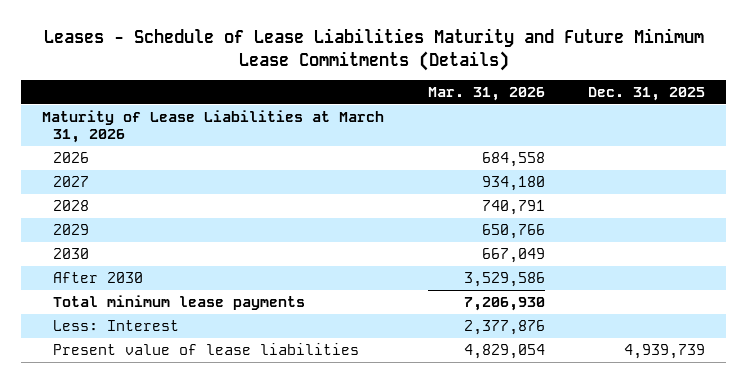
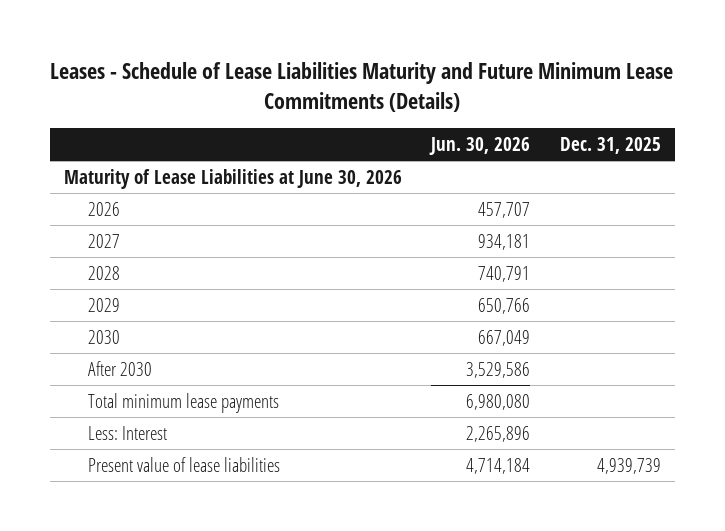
[427,87,545,102] Mar. 31, 2026 -> none
none -> [429,136,531,155] Jun. 30, 2026
[42,109,385,144] Maturity of Lease Liabilities at March 31, 2026 -> [64,168,403,189] Maturity of Lease Liabilities at June 30, 2026

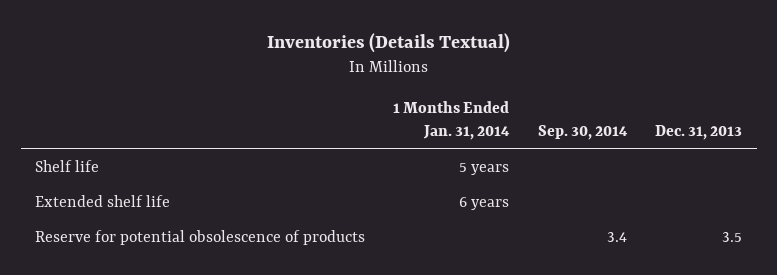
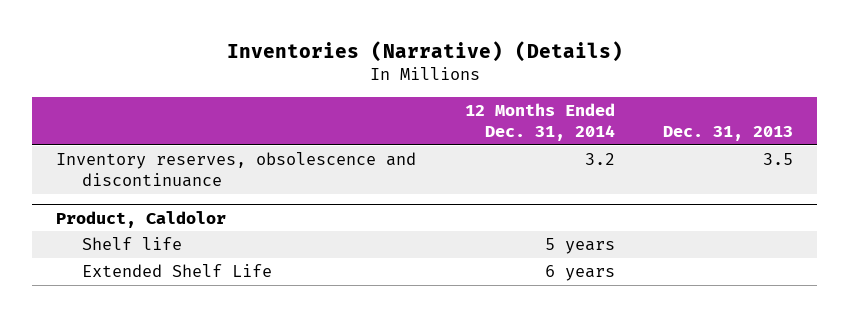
[266,33,510,54] Inventories (Details Textual) -> [226,40,623,62] Inventories (Narrative) (Details)
[393,100,511,140] 1 Months Ended Jan. 31, 2014 -> none
[537,124,628,140] Sep. 30, 2014 -> none
none -> [464,103,615,141] 12 Months Ended Dec. 31, 2014
[34,159,99,172] Shelf life -> none
[34,194,170,207] Extended shelf life -> none
[34,229,365,245] Reserve for potential obsolescence of products -> [56,152,417,187] Inventory reserves, obsolescence and discontinuance
none -> [56,210,227,228] Product, Caldolor
none -> [81,237,182,251] Shelf life
none -> [81,264,272,278] Extended Shelf Life

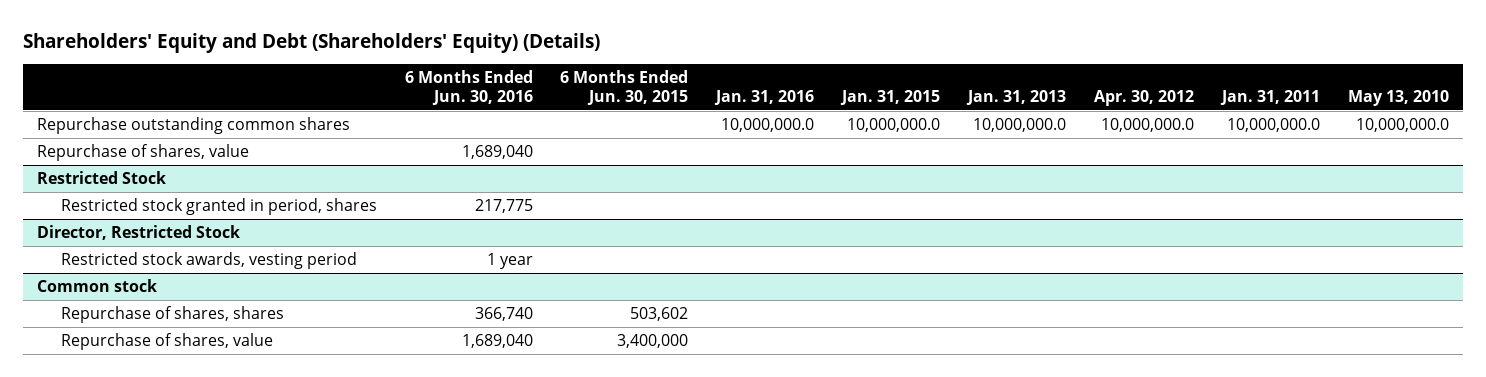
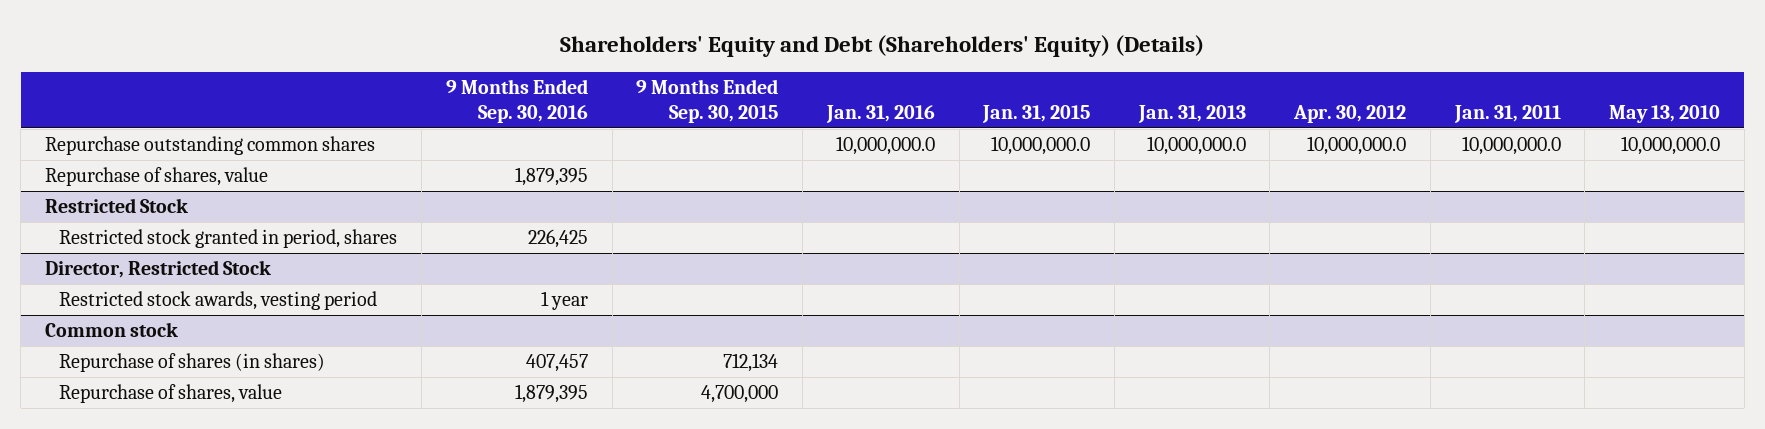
[404,70,533,105] 6 Months Ended Jun. 30, 2016 -> none
[560,70,689,105] 6 Months Ended Jun. 30, 2015 -> none
none -> [445,79,588,124] 9 Months Ended Sep. 30, 2016
none -> [636,79,779,124] 9 Months Ended Sep. 30, 2015
[60,306,284,324] Repurchase of shares, shares -> [59,353,326,373] Repurchase of shares (in shares)

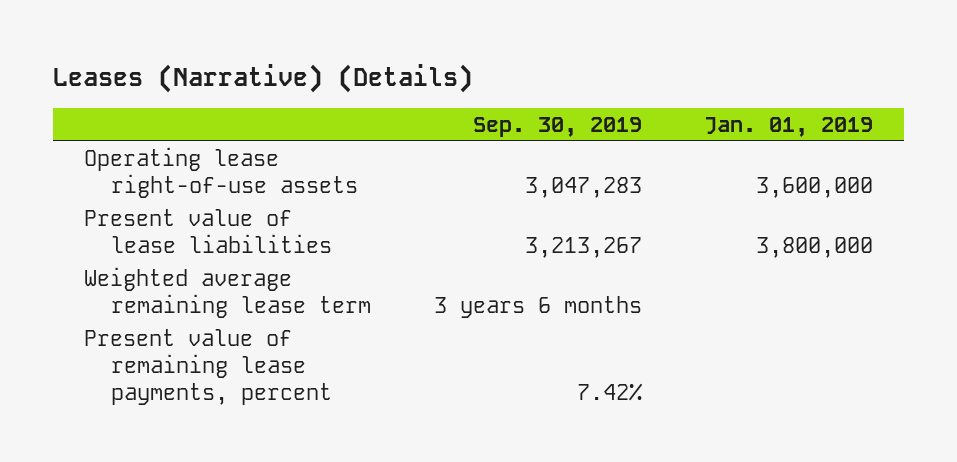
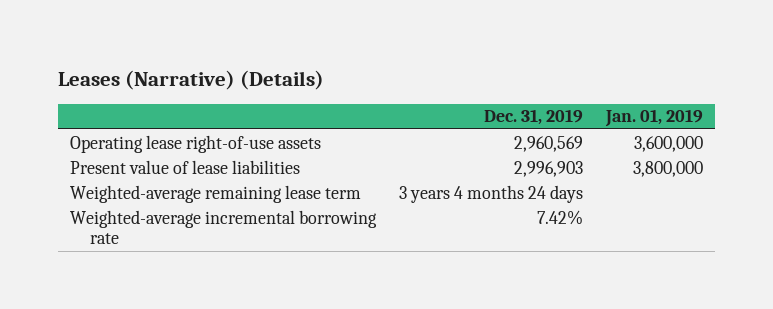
[472,116,642,137] Sep. 30, 2019 -> none
none -> [484,109,584,126] Dec. 31, 2019
[84,266,372,319] Weighted average remaining lease term -> [69,184,361,203] Weighted-average remaining lease term
[84,328,333,406] Present value of remaining lease payments, percent -> [69,209,377,244] Weighted-average incremental borrowing rate

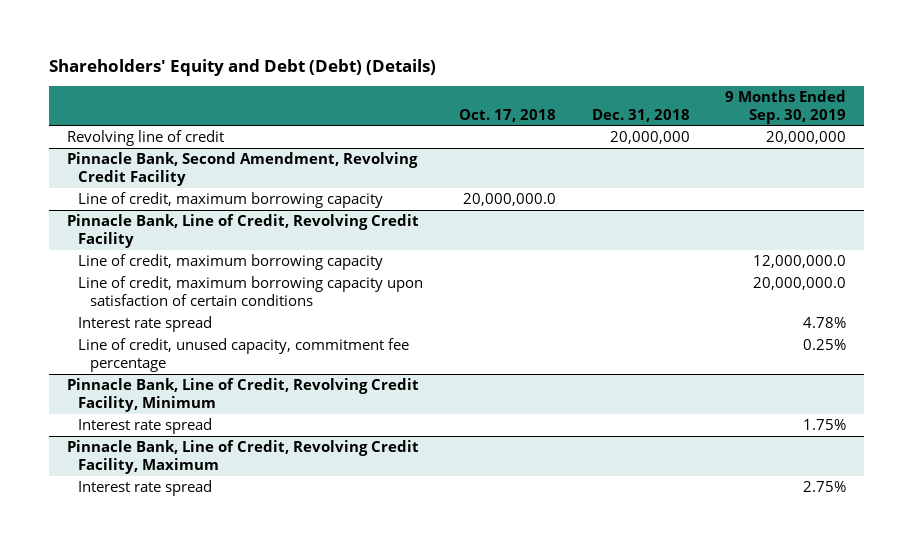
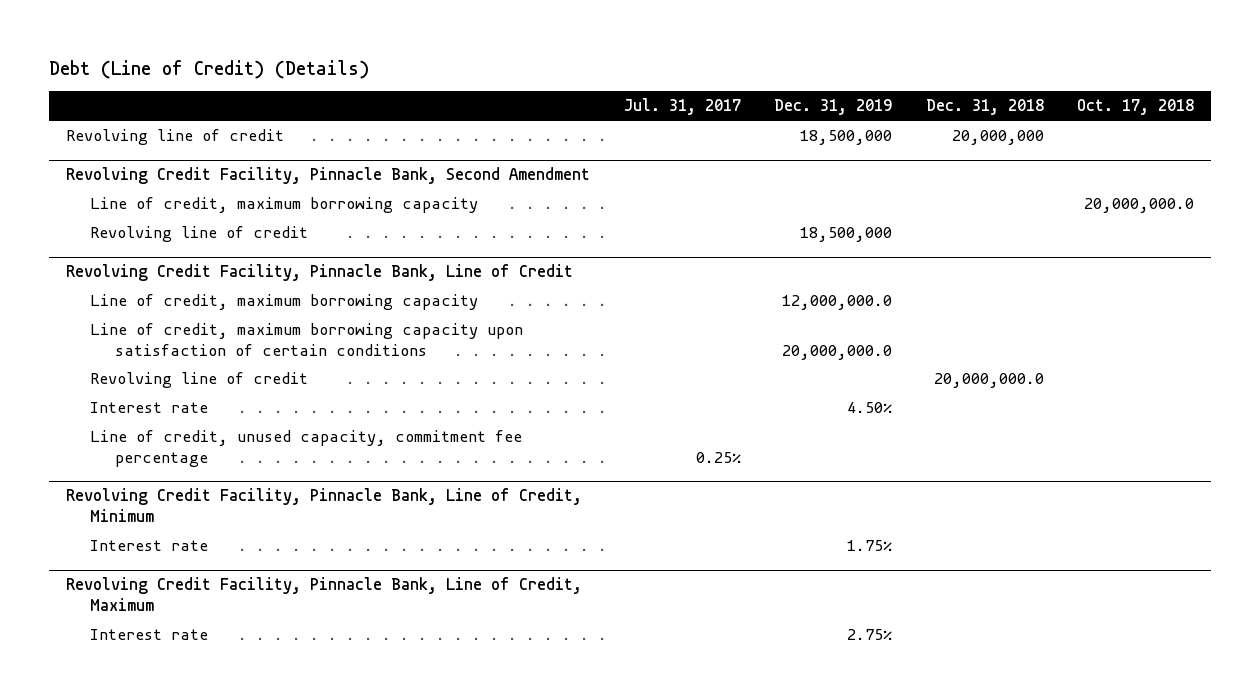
[49,58,437,76] Shareholders' Equity and Debt (Debt) (Details) -> [49,59,370,79] Debt (Line of Credit) (Details)
[725,89,847,124] 9 Months Ended Sep. 30, 2019 -> none
none -> [623,98,741,116] Jul. 31, 2017
none -> [774,99,893,116] Dec. 31, 2019
[67,152,419,186] Pinnacle Bank, Second Amendment, Revolving Credit Facility -> [66,167,591,185] Revolving Credit Facility, Pinnacle Bank, Second Amendment
none -> [90,226,309,243] Revolving line of credit
[67,214,420,248] Pinnacle Bank, Line of Credit, Revolving Credit Facility -> [66,264,574,282] Revolving Credit Facility, Pinnacle Bank, Line of Credit
none -> [90,372,309,389] Revolving line of credit
[78,316,213,333] Interest rate spread -> [90,402,209,414] Interest rate
[67,378,420,412] Pinnacle Bank, Line of Credit, Revolving Credit Facility, Minimum -> [66,488,583,522] Revolving Credit Facility, Pinnacle Bank, Line of Credit, Minimum
[78,418,213,435] Interest rate spread -> [90,540,209,552] Interest rate
[67,440,420,474] Pinnacle Bank, Line of Credit, Revolving Credit Facility, Maximum -> [66,577,583,611] Revolving Credit Facility, Pinnacle Bank, Line of Credit, Maximum
[78,480,213,497] Interest rate spread -> [90,629,209,641] Interest rate

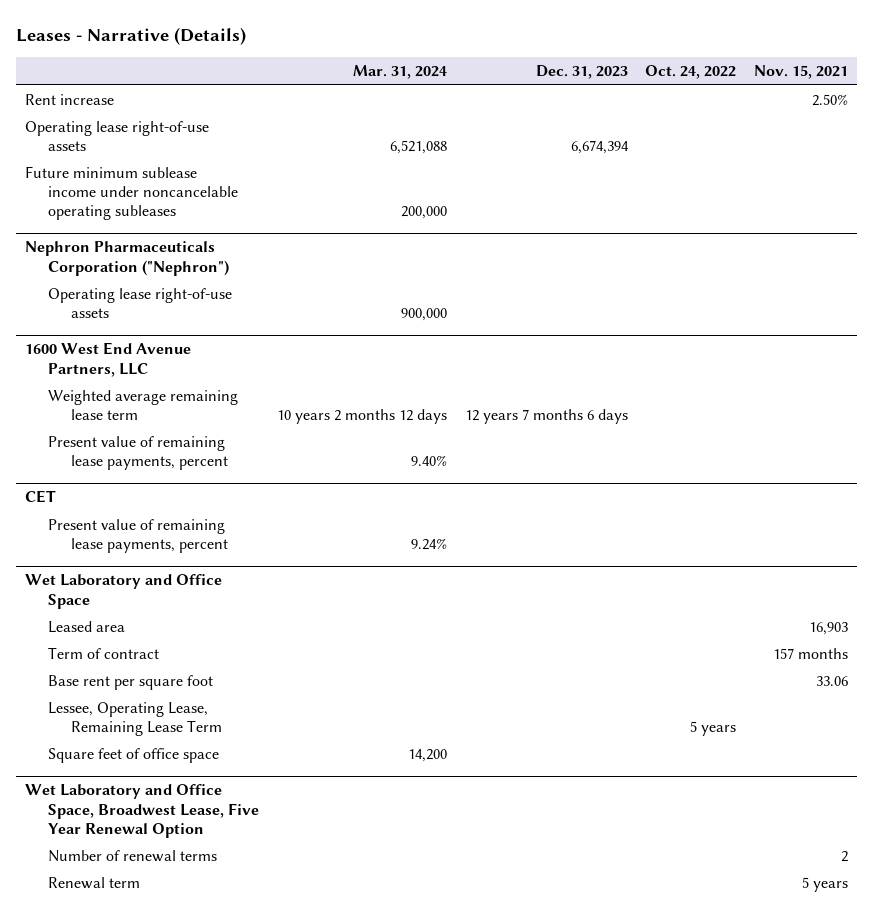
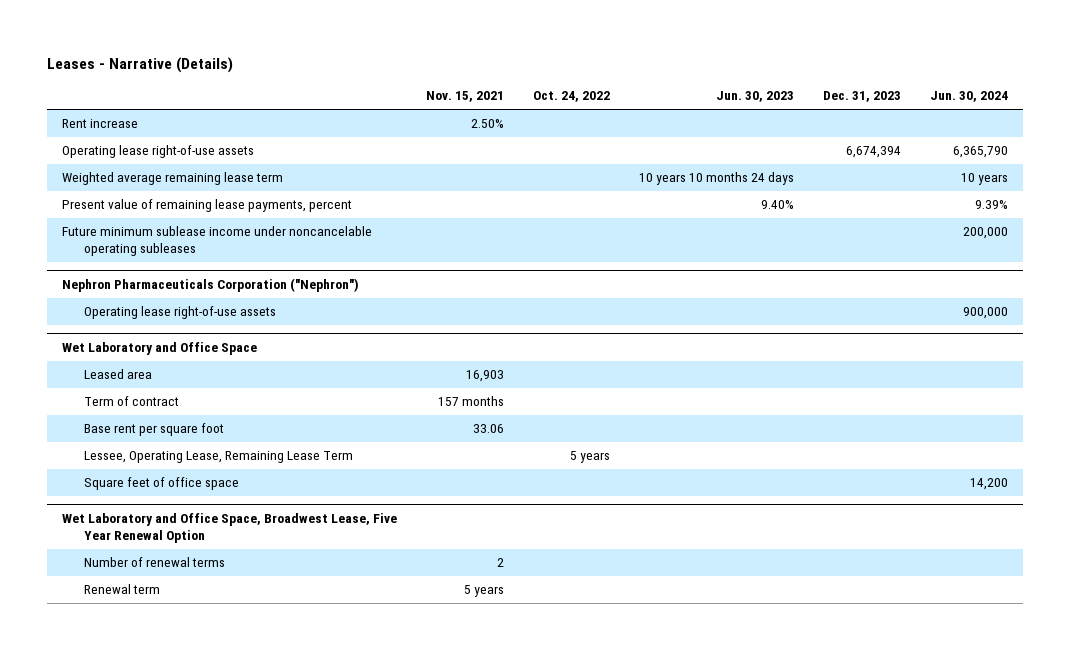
[352,65,447,80] Mar. 31, 2024 -> none
none -> [715,91,794,103] Jun. 30, 2023
none -> [930,91,1009,103] Jun. 30, 2024
none -> [61,172,283,186] Weighted average remaining lease term
none -> [61,199,352,213] Present value of remaining lease payments, percent
[24,342,191,377] 1600 West End Avenue Partners, LLC -> none
[48,389,239,420] Weighted average remaining lease term -> none
[48,435,229,470] Present value of remaining lease payments, percent -> none
[24,490,56,504] CET -> none
[48,518,229,553] Present value of remaining lease payments, percent -> none

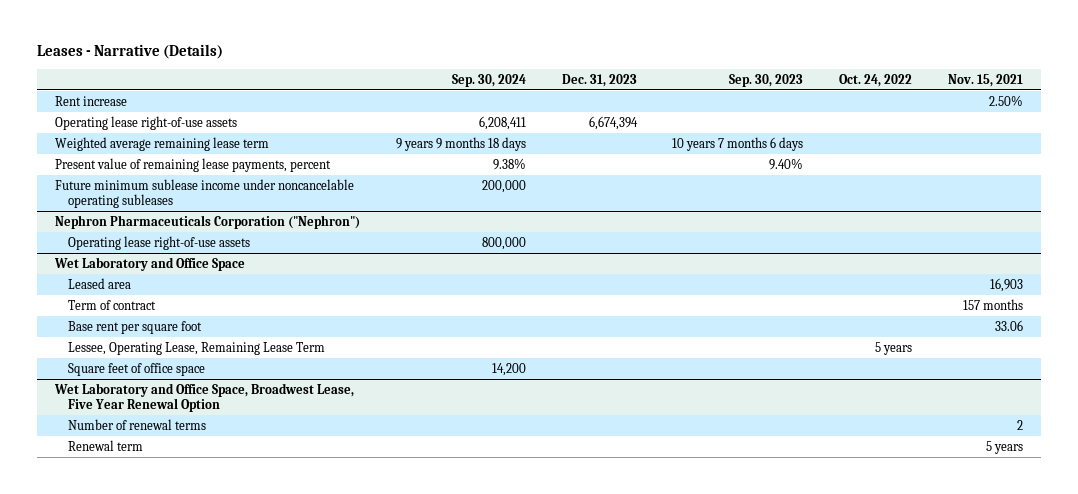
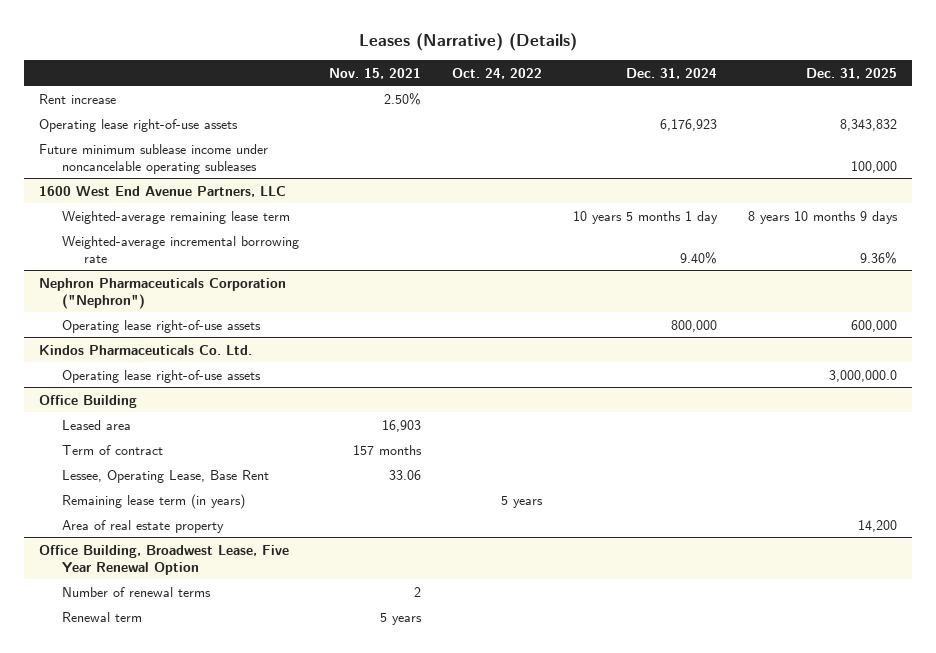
[37,44,224,60] Leases - Narrative (Details) -> [359,33,578,52] Leases (Narrative) (Details)
[451,73,526,87] Sep. 30, 2024 -> none
[561,73,637,87] Dec. 31, 2023 -> none
[729,73,804,87] Sep. 30, 2023 -> none
none -> [625,67,717,79] Dec. 31, 2024
none -> [805,67,897,79] Dec. 31, 2025
[54,136,269,151] Weighted average remaining lease term -> none
[54,157,331,172] Present value of remaining lease payments, percent -> none
none -> [39,185,287,197] 1600 West End Avenue Partners, LLC
none -> [61,210,290,224] Weighted-average remaining lease term
none -> [61,235,299,263] Weighted-average incremental borrowing rate
none -> [39,344,253,355] Kindos Pharmaceuticals Co. Ltd.
none -> [61,369,261,383] Operating lease right-of-use assets
[53,256,245,271] Wet Laboratory and Office Space -> [39,394,138,408] Office Building
[68,320,203,334] Base rent per square foot -> [61,469,269,483] Lessee, Operating Lease, Base Rent
[68,341,326,355] Lessee, Operating Lease, Remaining Lease Term -> [61,493,245,509] Remaining lease term (in years)
[68,362,206,376] Square feet of office space -> [61,519,224,533] Area of real estate property
[53,382,354,412] Wet Laboratory and Office Space, Broadwest Lease, Five Year Renewal Option -> [39,544,290,575] Office Building, Broadwest Lease, Five Year Renewal Option

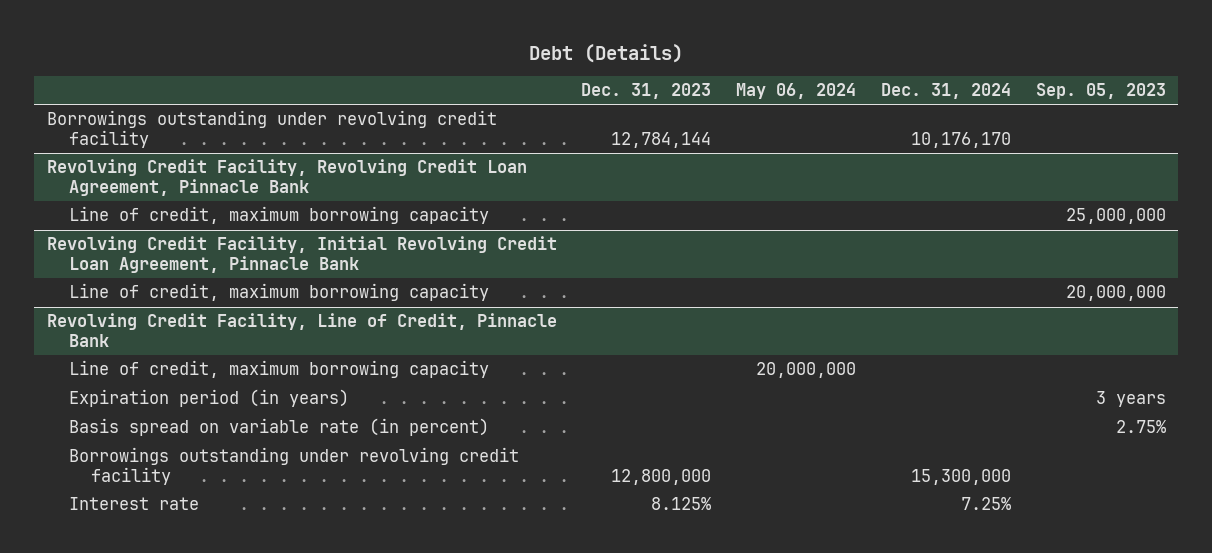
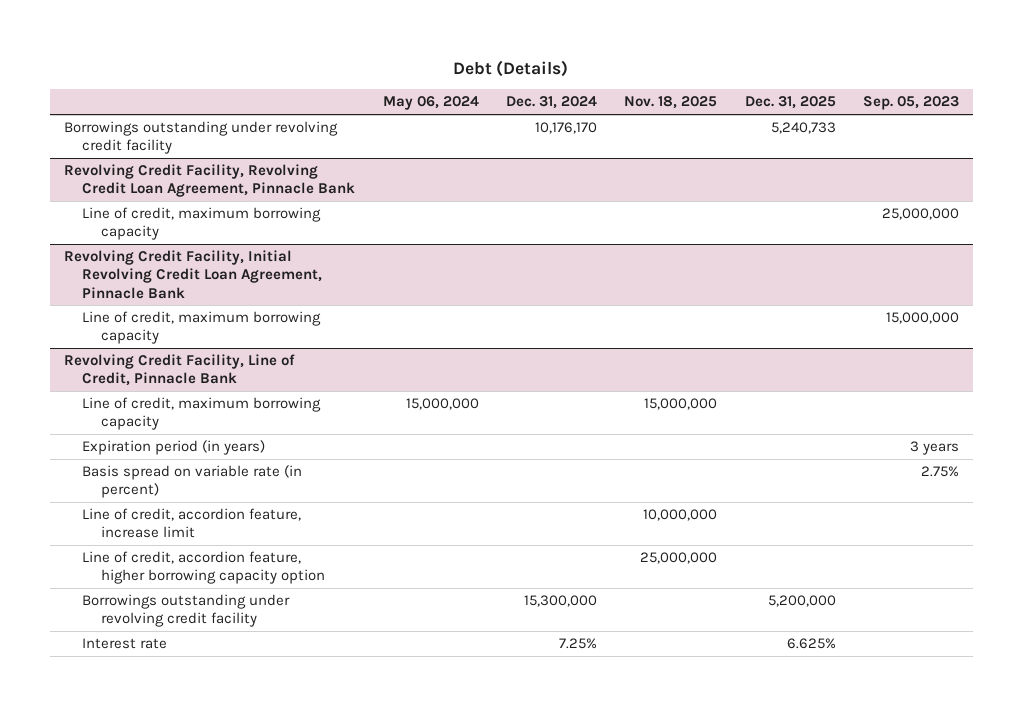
[581,83,712,100] Dec. 31, 2023 -> none
none -> [624,96,718,110] Nov. 18, 2025
none -> [744,96,836,110] Dec. 31, 2025
[1065,285,1166,302] 20,000,000 -> [886,312,960,325] 15,000,000
[756,362,857,379] 20,000,000 -> [405,398,479,411] 15,000,000
none -> [82,508,302,539] Line of credit, accordion feature, increase limit
none -> [82,551,325,585] Line of credit, accordion feature, higher borrowing capacity option

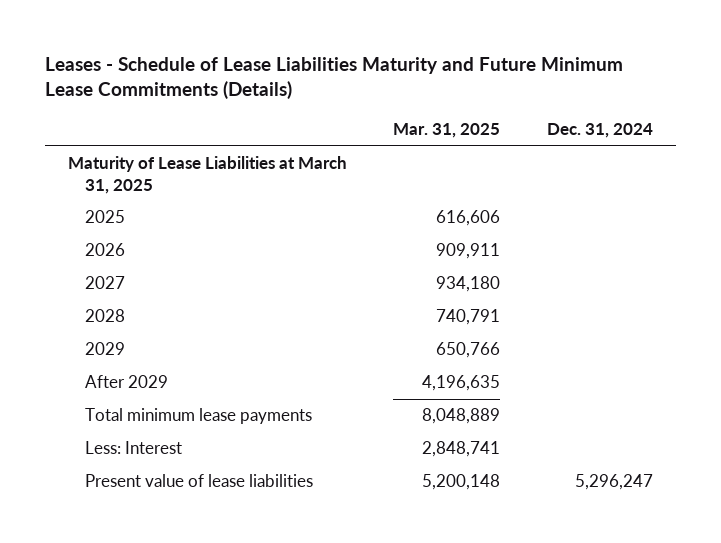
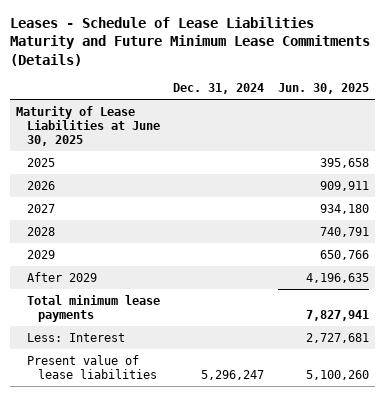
[393,123,501,139] Mar. 31, 2025 -> none
none -> [277,82,369,94] Jun. 30, 2025
[68,156,348,194] Maturity of Lease Liabilities at March 31, 2025 -> [16,105,161,146] Maturity of Lease Liabilities at June 30, 2025

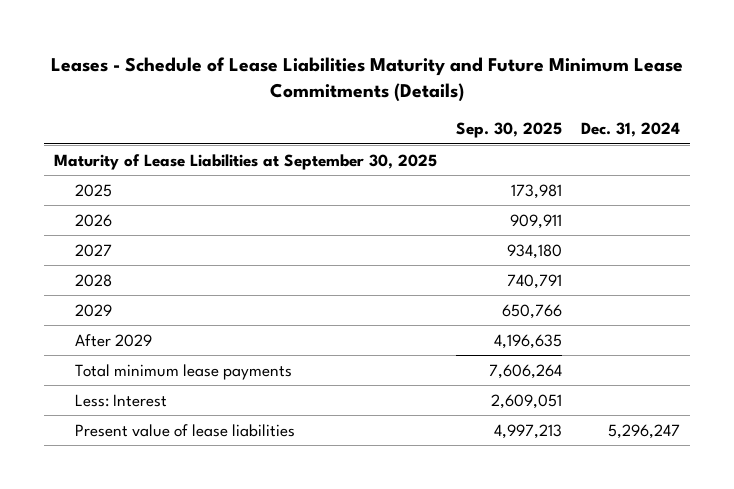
[277,82,369,94] Jun. 30, 2025 -> none
none -> [456,122,563,139] Sep. 30, 2025
[16,105,161,146] Maturity of Lease Liabilities at June 30, 2025 -> [53,153,437,170] Maturity of Lease Liabilities at September 30, 2025

